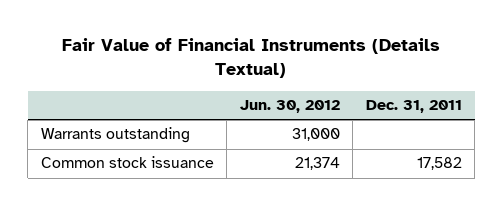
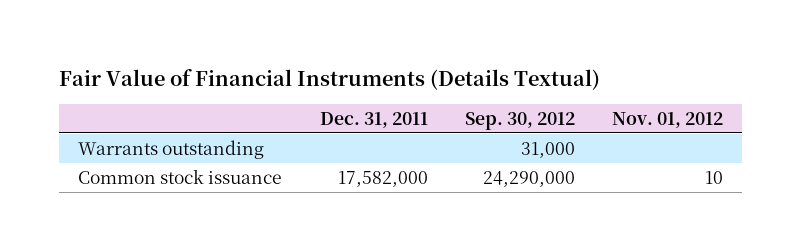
[239,100,340,114] Jun. 30, 2012 -> none
none -> [464,111,575,130] Sep. 30, 2012
none -> [612,111,724,128] Nov. 01, 2012
[416,157,462,171] 17,582 -> [337,170,428,187] 17,582,000

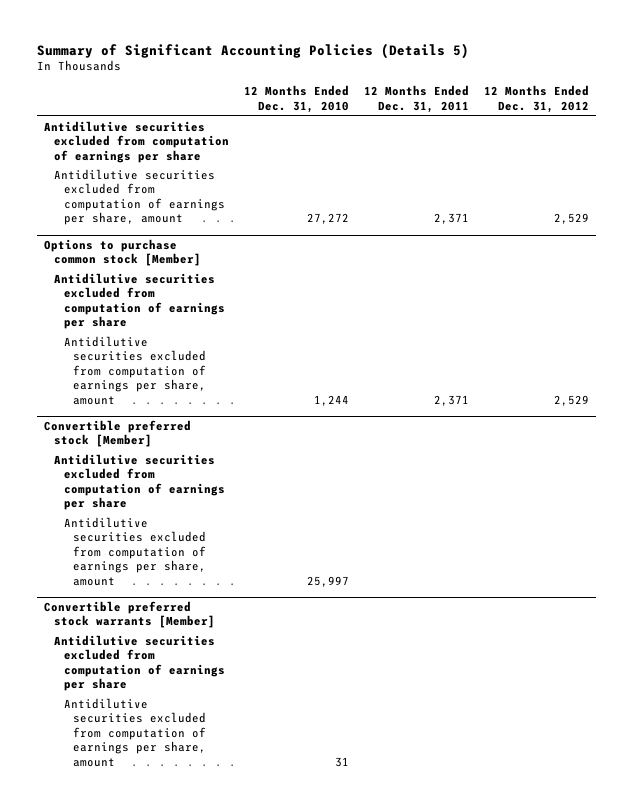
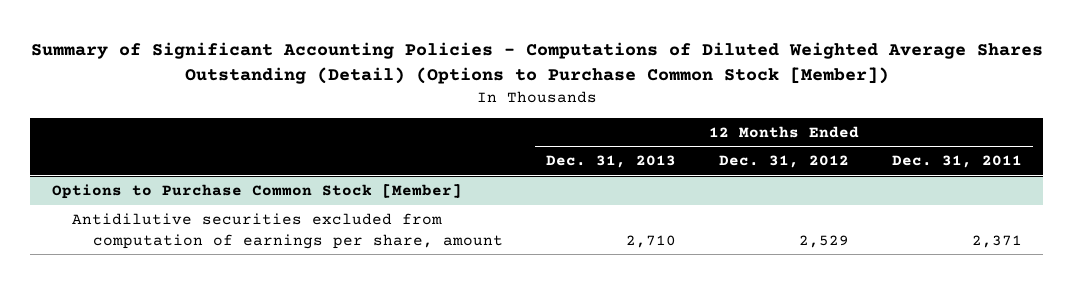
[36,42,469,59] Summary of Significant Accounting Policies (Details 5) -> [30,42,1043,84] Summary of Significant Accounting Policies - Computations of Diluted Weighted Average Shares Outstanding (Detail) (Options to Purchase Common Stock [Member])
[243,85,349,113] 12 Months Ended Dec. 31, 2010 -> none
none -> [546,155,677,169] Dec. 31, 2013
[44,120,229,163] Antidilutive securities excluded from computation of earnings per share -> none
[53,168,225,226] Antidilutive securities excluded from computation of earnings per share, amount -> none
[53,272,225,330] Antidilutive securities excluded from computation of earnings per share -> none
[44,239,201,267] Options to purchase common stock [Member] -> [51,183,462,199] Options to Purchase Common Stock [Member]
[44,420,192,448] Convertible preferred stock [Member] -> none
[53,453,225,511] Antidilutive securities excluded from computation of earnings per share -> none
[63,516,207,586] Antidilutive securities excluded from computation of earnings per share, amount -> none
[44,601,215,629] Convertible preferred stock warrants [Member] -> none
[53,634,225,692] Antidilutive securities excluded from computation of earnings per share -> none
[63,697,207,767] Antidilutive securities excluded from computation of earnings per share, amount -> none

